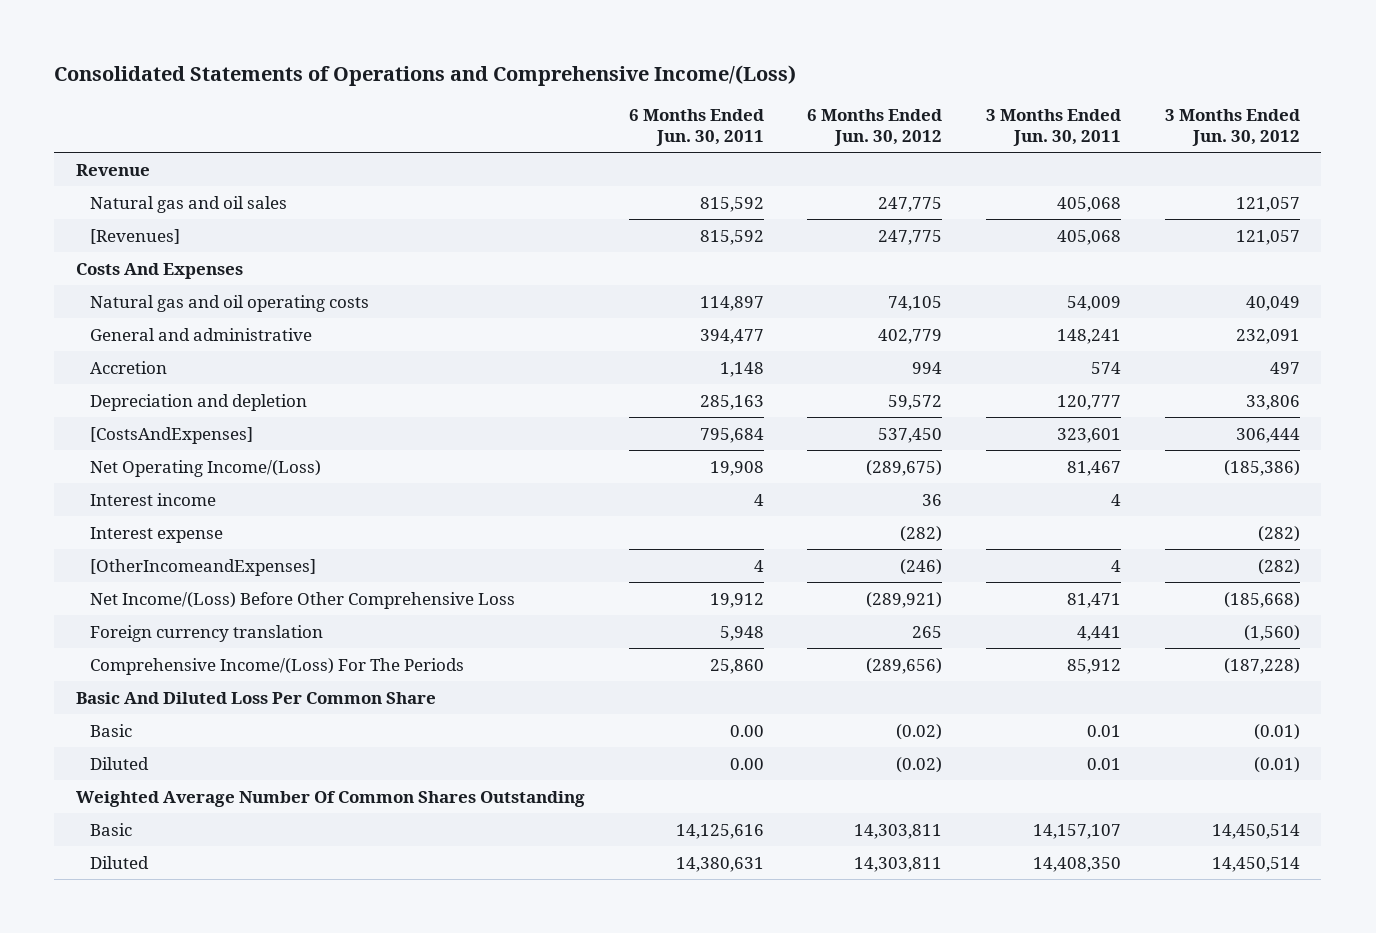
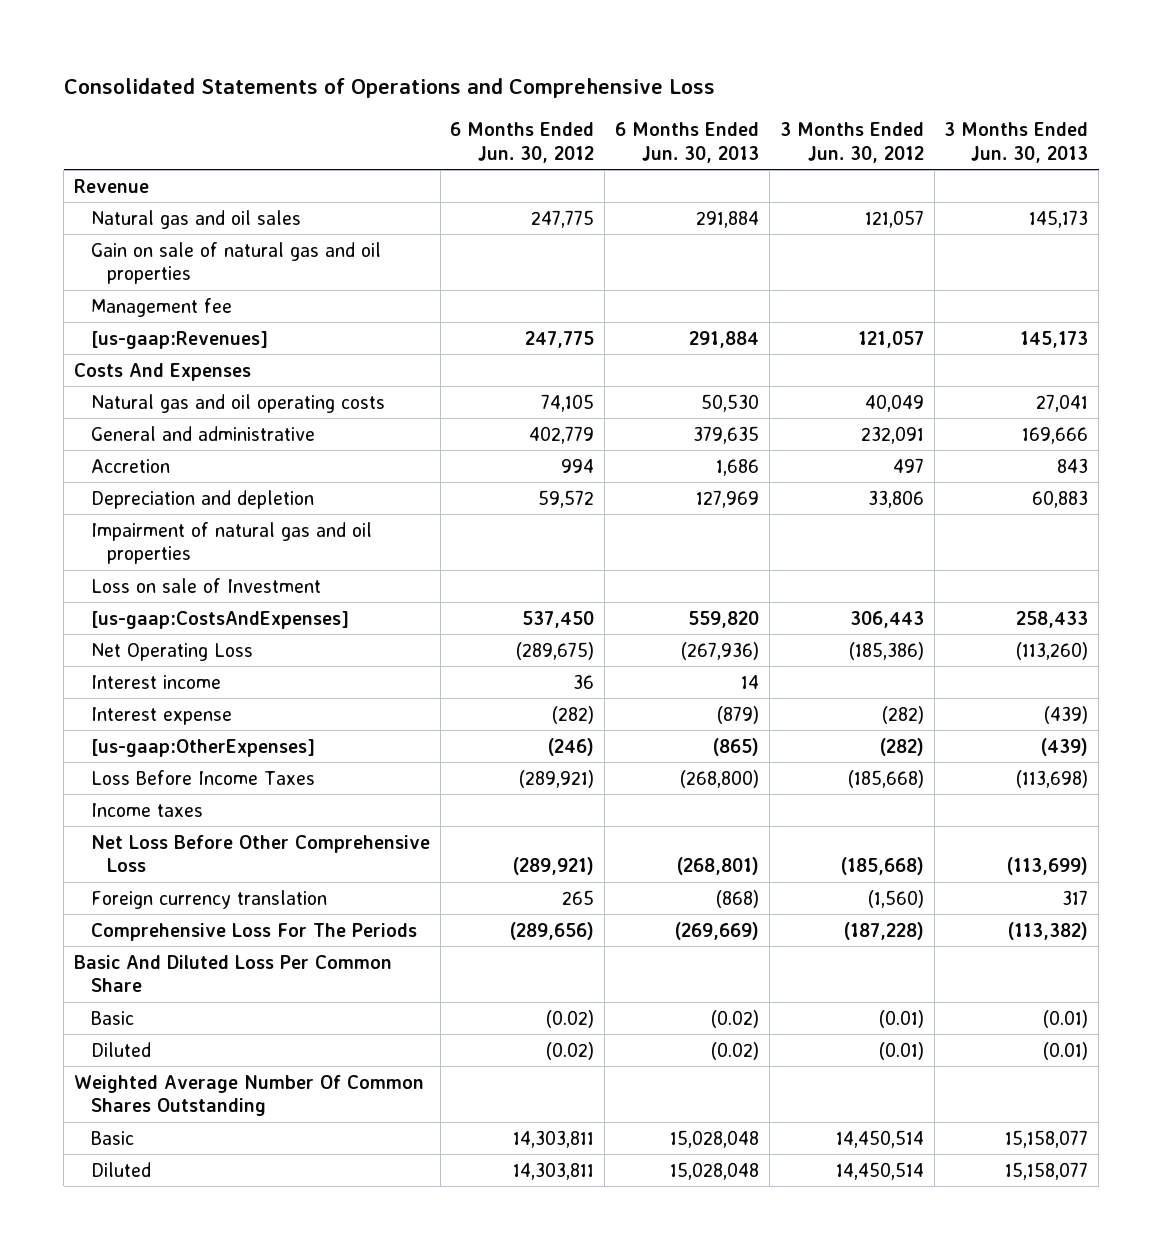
[54,64,797,86] Consolidated Statements of Operations and Comprehensive Income/(Loss) -> [63,77,715,98] Consolidated Statements of Operations and Comprehensive Loss
[628,108,764,147] 6 Months Ended Jun. 30, 2011 -> none
[985,108,1121,147] 3 Months Ended Jun. 30, 2011 -> none
none -> [615,121,760,163] 6 Months Ended Jun. 30, 2013
none -> [944,121,1089,163] 3 Months Ended Jun. 30, 2013
none -> [90,241,381,285] Gain on sale of natural gas and oil properties
none -> [90,297,232,317] Management fee
[90,228,181,244] [Revenues] -> [90,330,268,349] [us-gaap:Revenues]
none -> [90,521,372,565] Impairment of natural gas and oil properties
none -> [90,577,321,593] Loss on sale of Investment
[90,426,254,444] [CostsAndExpenses] -> [90,610,349,629] [us-gaap:CostsAndExpenses]
[1235,427,1300,443] 306,444 -> [849,610,924,628] 306,443
[90,459,322,477] Net Operating Income/(Loss) -> [90,642,253,661] Net Operating Loss
[90,558,317,576] [OtherIncomeandExpenses] -> [90,738,315,757] [us-gaap:OtherExpenses]
none -> [90,769,315,785] Loss Before Income Taxes
none -> [90,802,203,817] Income taxes
[90,591,516,609] Net Income/(Loss) Before Other Comprehensive Loss -> [90,834,430,873] Net Loss Before Other Comprehensive Loss
[90,657,465,675] Comprehensive Income/(Loss) For The Periods -> [90,922,417,941] Comprehensive Loss For The Periods

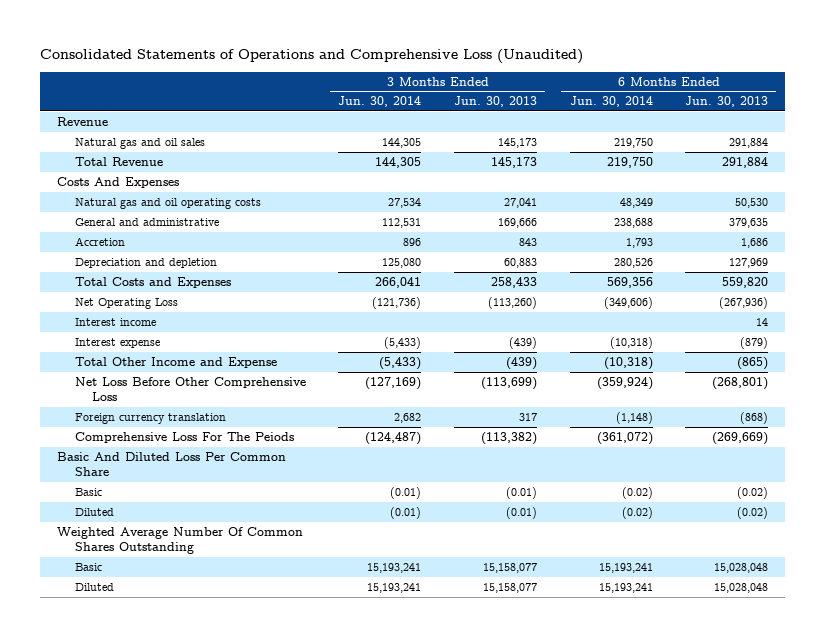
[63,77,715,98] Consolidated Statements of Operations and Comprehensive Loss -> [40,49,584,65] Consolidated Statements of Operations and Comprehensive Loss (Unaudited)
[450,121,595,163] 6 Months Ended Jun. 30, 2012 -> none
[779,121,924,163] 3 Months Ended Jun. 30, 2012 -> none
none -> [338,96,422,108] Jun. 30, 2014
none -> [569,96,653,108] Jun. 30, 2014
[90,241,381,285] Gain on sale of natural gas and oil properties -> none
[90,297,232,317] Management fee -> none
[90,330,268,349] [us-gaap:Revenues] -> [74,157,163,167] Total Revenue
[90,521,372,565] Impairment of natural gas and oil properties -> none
[90,577,321,593] Loss on sale of Investment -> none
[90,610,349,629] [us-gaap:CostsAndExpenses] -> [74,277,231,289] Total Costs and Expenses
[90,769,315,785] Loss Before Income Taxes -> none
[90,802,203,817] Income taxes -> none
[90,738,315,757] [us-gaap:OtherExpenses] -> [74,357,277,369] Total Other Income and Expense
[90,922,417,941] Comprehensive Loss For The Periods -> [74,432,294,444] Comprehensive Loss For The Peiods

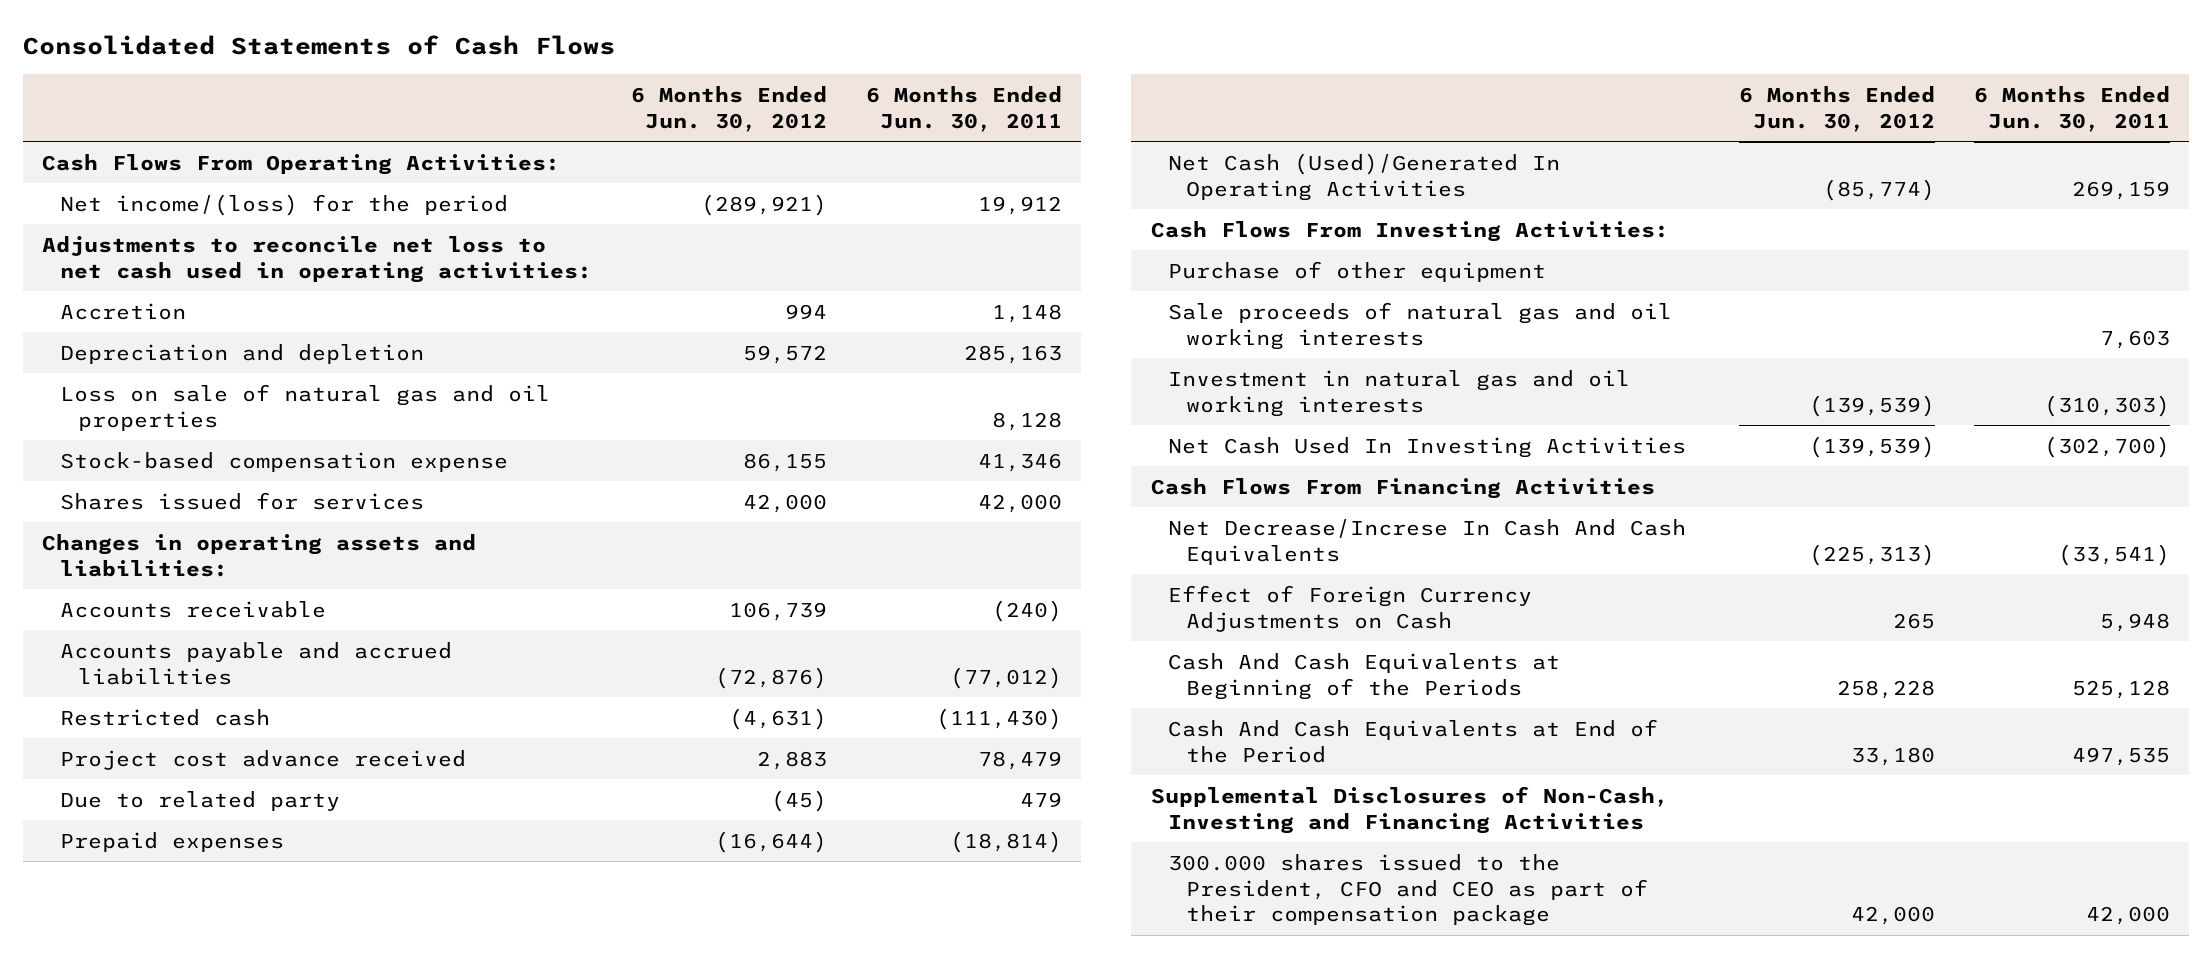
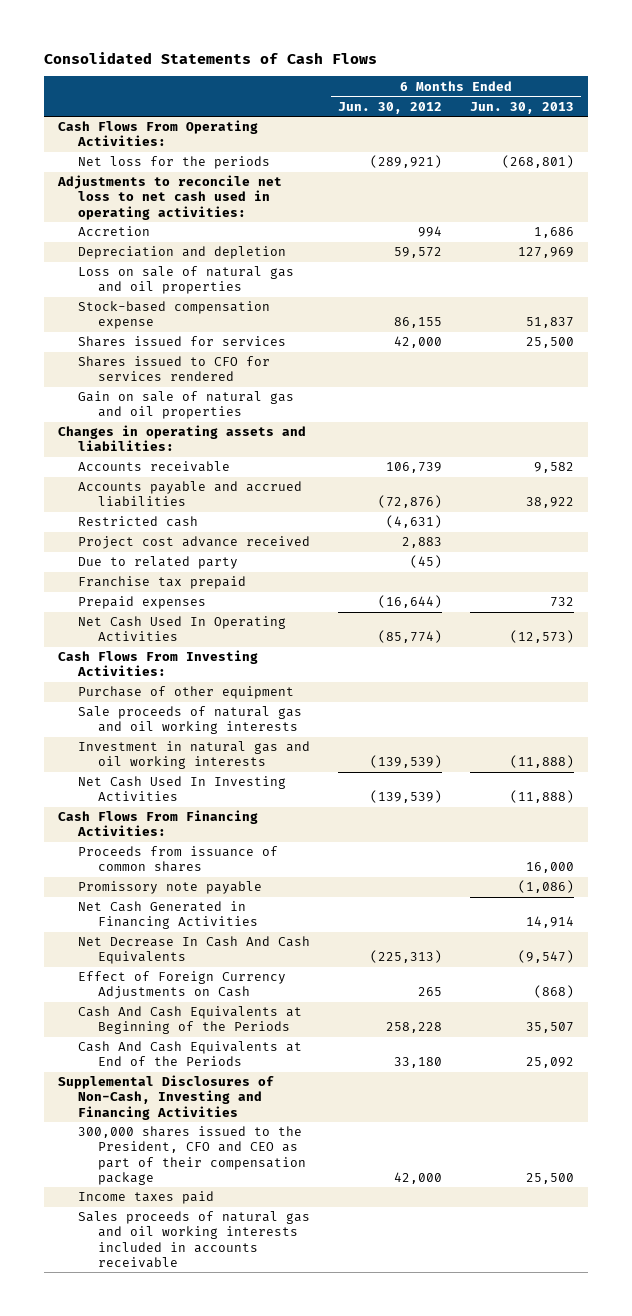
[865,85,1062,132] 6 Months Ended Jun. 30, 2011 -> none
none -> [470,101,575,114] Jun. 30, 2013
[60,193,509,216] Net income/(loss) for the period -> [77,156,270,170] Net loss for the periods
none -> [77,356,270,382] Shares issued to CFO for services rendered
none -> [77,391,294,420] Gain on sale of natural gas and oil properties
none -> [77,576,246,590] Franchise tax prepaid
[1168,152,1561,201] Net Cash (Used)/Generated In Operating Activities -> [77,616,286,642] Net Cash Used In Operating Activities
[1150,477,1655,499] Cash Flows From Financing Activities -> [57,810,258,837] Cash Flows From Financing Activities:
none -> [77,846,278,873] Proceeds from issuance of common shares
none -> [77,881,262,895] Promissory note payable
none -> [77,901,258,930] Net Cash Generated in Financing Activities
[1168,518,1687,565] Net Decrease/Increse In Cash And Cash Equivalents -> [77,936,310,965] Net Decrease In Cash And Cash Equivalents
[1168,718,1659,763] Cash And Cash Equivalents at End of the Period -> [77,1041,302,1067] Cash And Cash Equivalents at End of the Periods
[1168,853,1649,927] 300.000 shares issued to the President, CFO and CEO as part of their compensation package -> [77,1126,306,1185] 300,000 shares issued to the President, CFO and CEO as part of their compensation package
none -> [77,1191,214,1205] Income taxes paid
none -> [77,1211,310,1268] Sales proceeds of natural gas and oil working interests included in accounts receivable

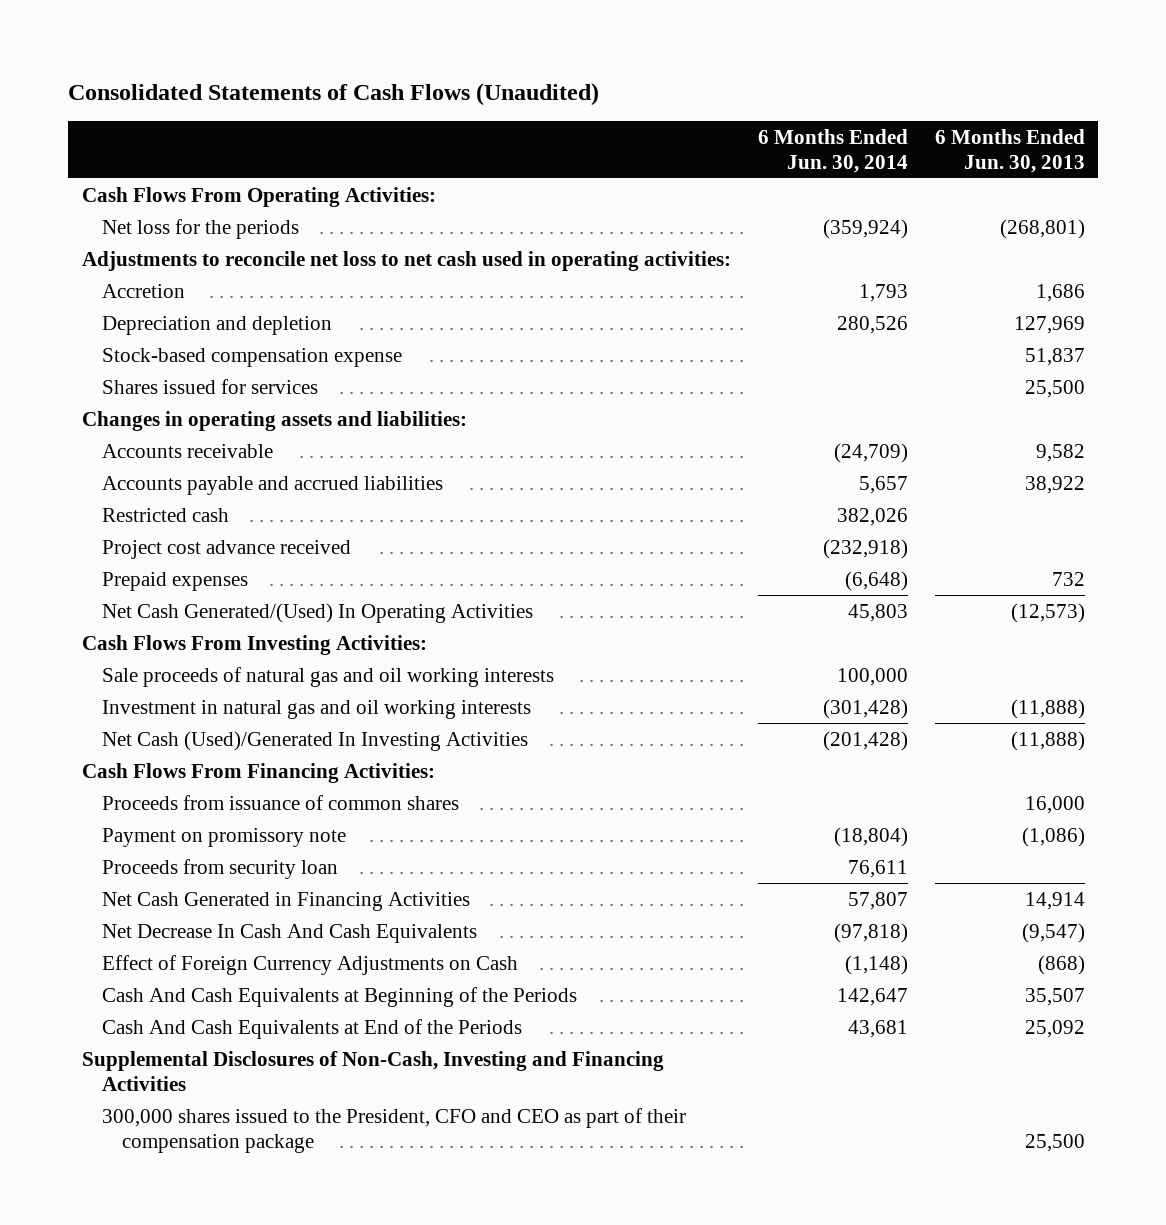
[43,51,377,64] Consolidated Statements of Cash Flows -> [67,83,599,107] Consolidated Statements of Cash Flows (Unaudited)
[338,101,443,114] Jun. 30, 2012 -> none
none -> [757,128,908,173] 6 Months Ended Jun. 30, 2014
[77,266,294,295] Loss on sale of natural gas and oil properties -> none
[77,356,270,382] Shares issued to CFO for services rendered -> none
[77,391,294,420] Gain on sale of natural gas and oil properties -> none
[77,556,238,570] Due to related party -> none
[77,576,246,590] Franchise tax prepaid -> none
[77,616,286,642] Net Cash Used In Operating Activities -> [101,602,533,623] Net Cash Generated/(Used) In Operating Activities
[77,686,294,700] Purchase of other equipment -> none
[77,776,286,802] Net Cash Used In Investing Activities -> [101,730,528,751] Net Cash (Used)/Generated In Investing Activities
[77,881,262,895] Promissory note payable -> [101,827,346,847] Payment on promissory note
none -> [101,858,338,879] Proceeds from security loan
[77,1191,214,1205] Income taxes paid -> none
[77,1211,310,1268] Sales proceeds of natural gas and oil working interests included in accounts receivable -> none

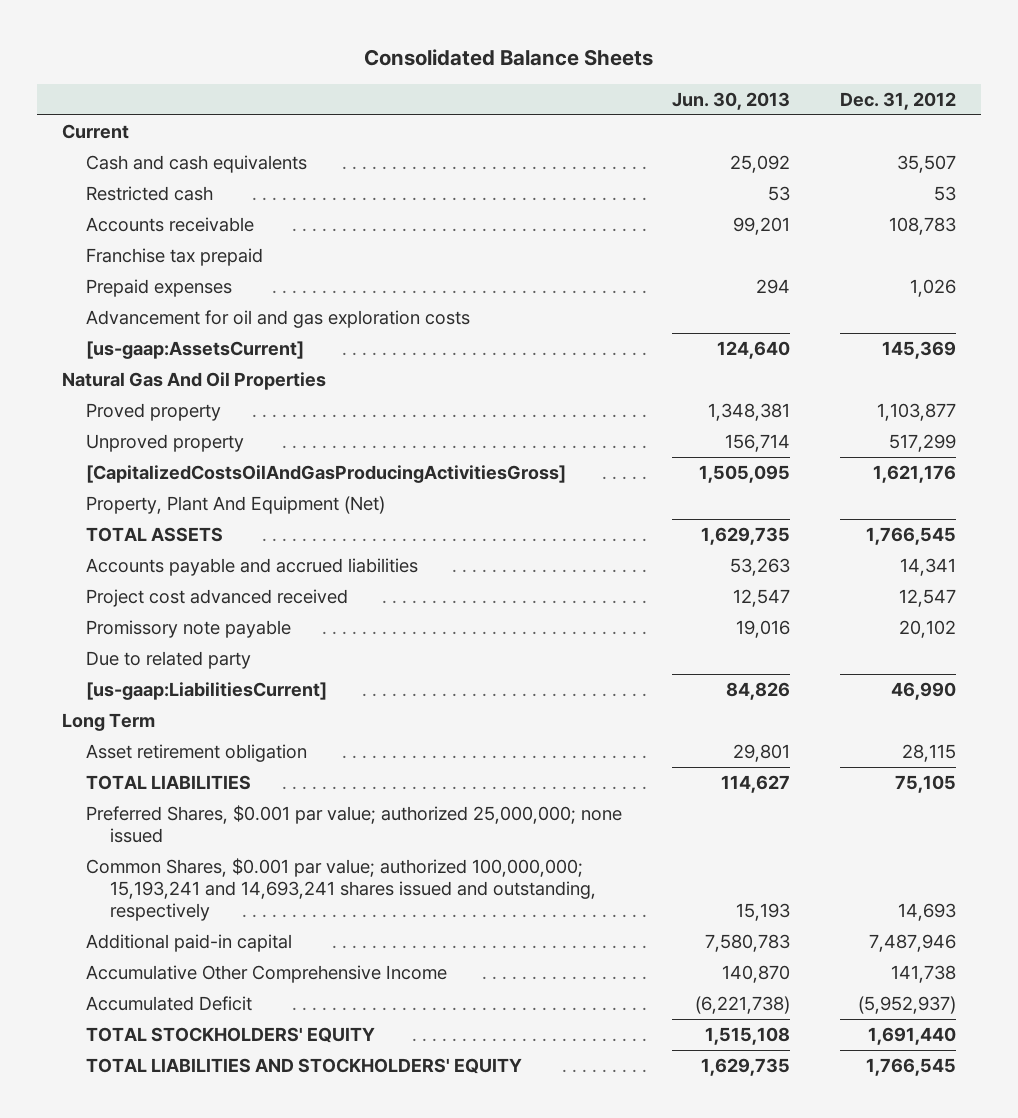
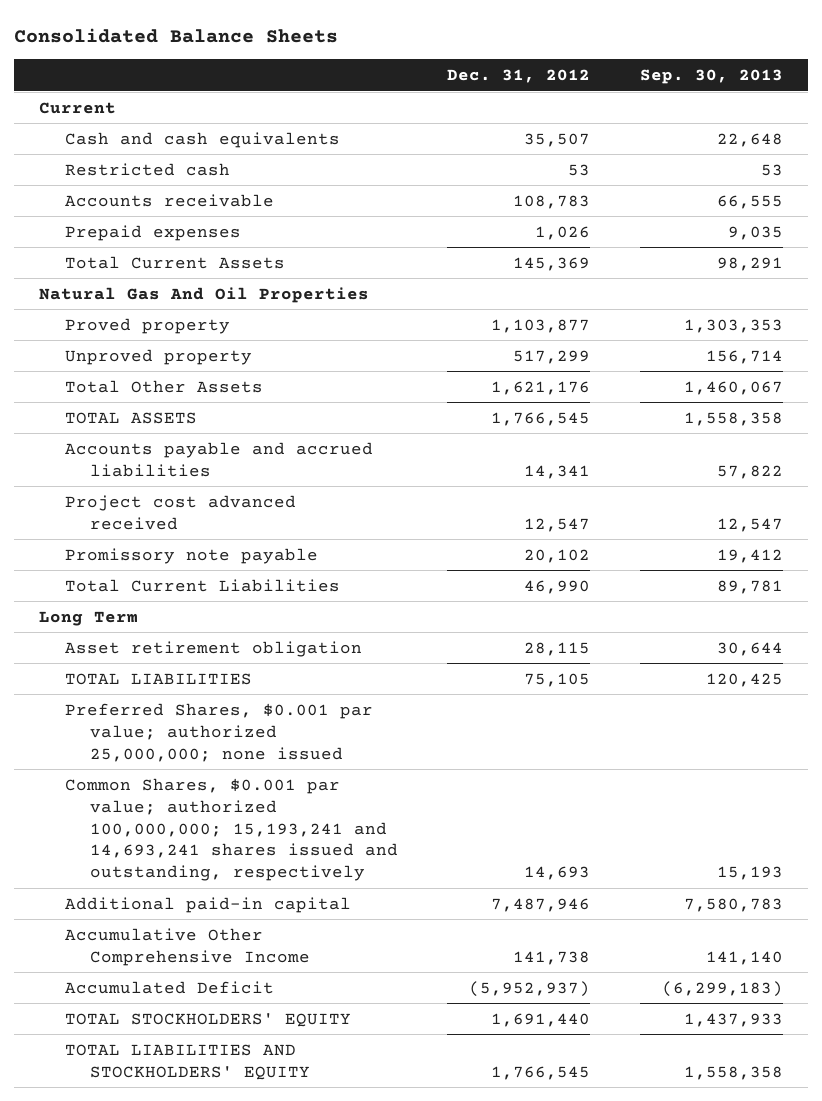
[672,91,791,110] Jun. 30, 2013 -> none
none -> [640,68,784,84] Sep. 30, 2013
[86,248,264,267] Franchise tax prepaid -> none
[86,310,471,329] Advancement for oil and gas exploration costs -> none
[86,341,305,360] [us-gaap:AssetsCurrent] -> [64,255,285,269] Total Current Assets
[86,496,386,515] Property, Plant And Equipment (Net) -> none
[86,465,567,484] [CapitalizedCostsOilAndGasProducingActivitiesGross] -> [64,379,263,393] Total Other Assets
[86,651,252,670] Due to related party -> none
[86,682,328,701] [us-gaap:LiabilitiesCurrent] -> [64,578,340,592] Total Current Liabilities

